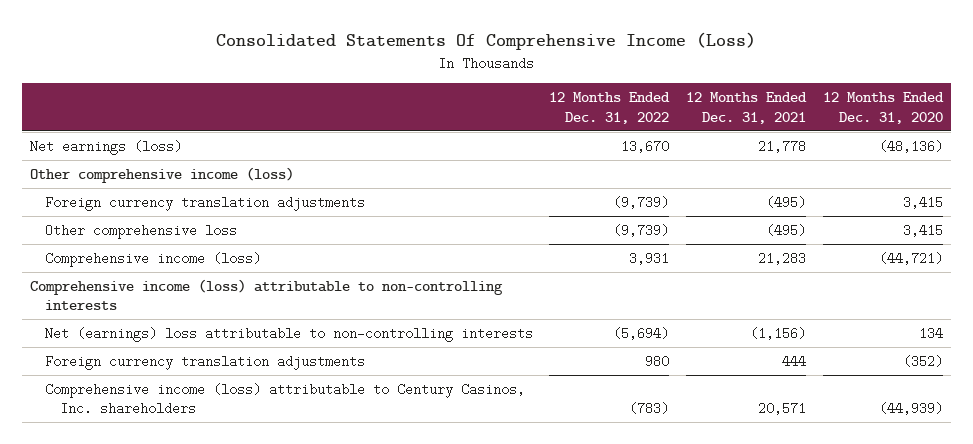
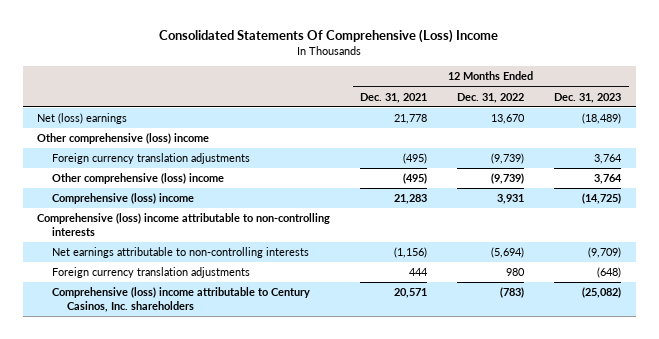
[216,32,757,51] Consolidated Statements Of Comprehensive Income (Loss) -> [159,28,499,43] Consolidated Statements Of Comprehensive (Loss) Income
[822,92,944,124] 12 Months Ended Dec. 31, 2020 -> none
none -> [554,92,622,103] Dec. 31, 2023
[29,139,182,155] Net earnings (loss) -> [37,113,128,125] Net (loss) earnings
[29,166,294,183] Other comprehensive income (loss) -> [37,133,210,145] Other comprehensive (loss) income
[44,223,237,239] Other comprehensive loss -> [52,173,225,185] Other comprehensive (loss) income
[44,251,261,267] Comprehensive income (loss) -> [52,193,195,205] Comprehensive (loss) income
[29,278,503,311] Comprehensive income (loss) attributable to non-controlling interests -> [37,213,331,236] Comprehensive (loss) income attributable to non-controlling interests
[44,326,533,342] Net (earnings) loss attributable to non-controlling interests -> [52,247,310,259] Net earnings attributable to non-controlling interests
[44,382,525,416] Comprehensive income (loss) attributable to Century Casinos, Inc. shareholders -> [52,287,311,312] Comprehensive (loss) income attributable to Century Casinos, Inc. shareholders

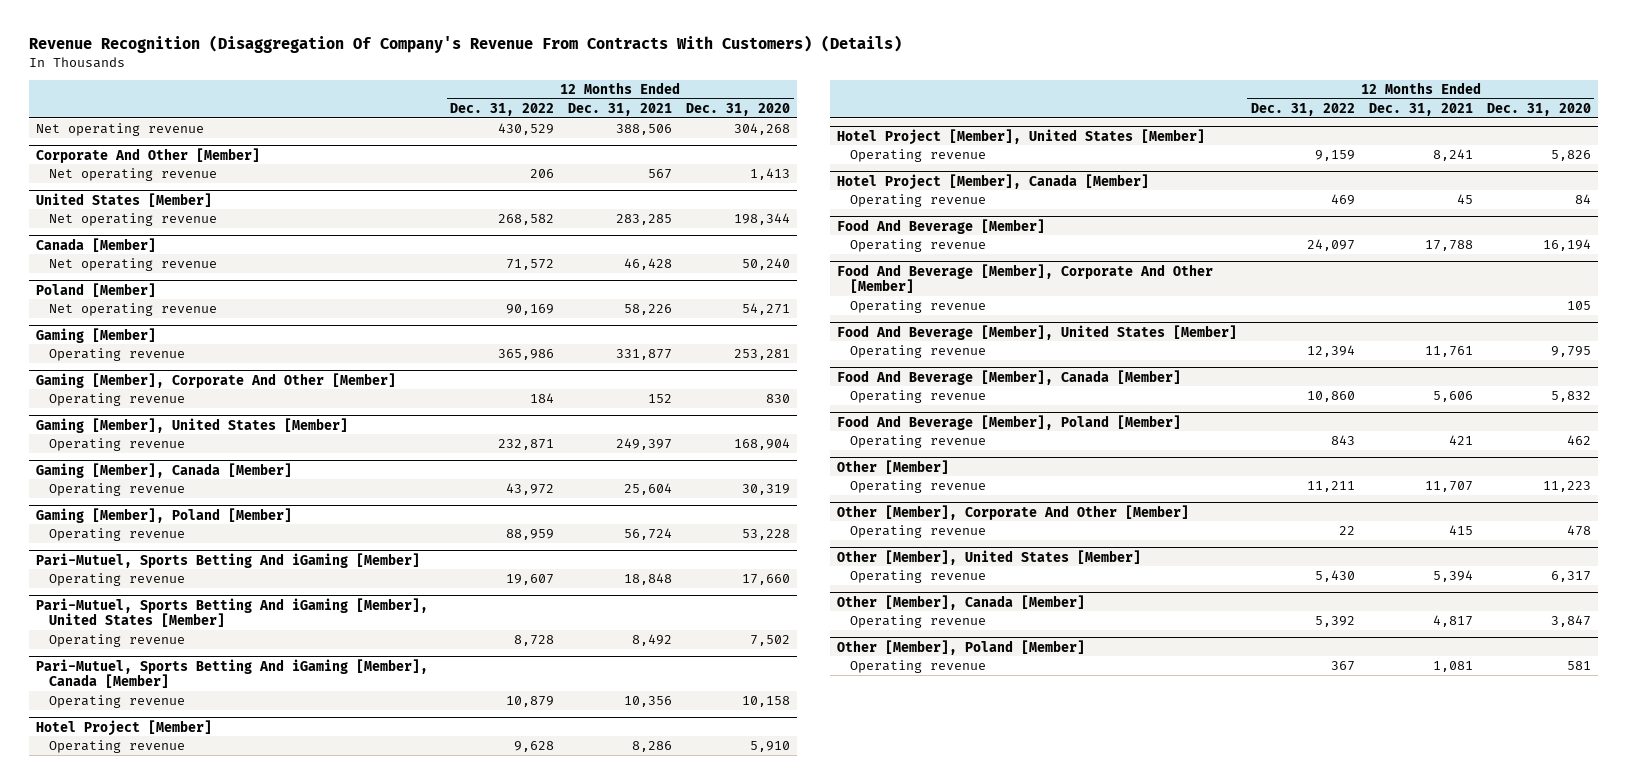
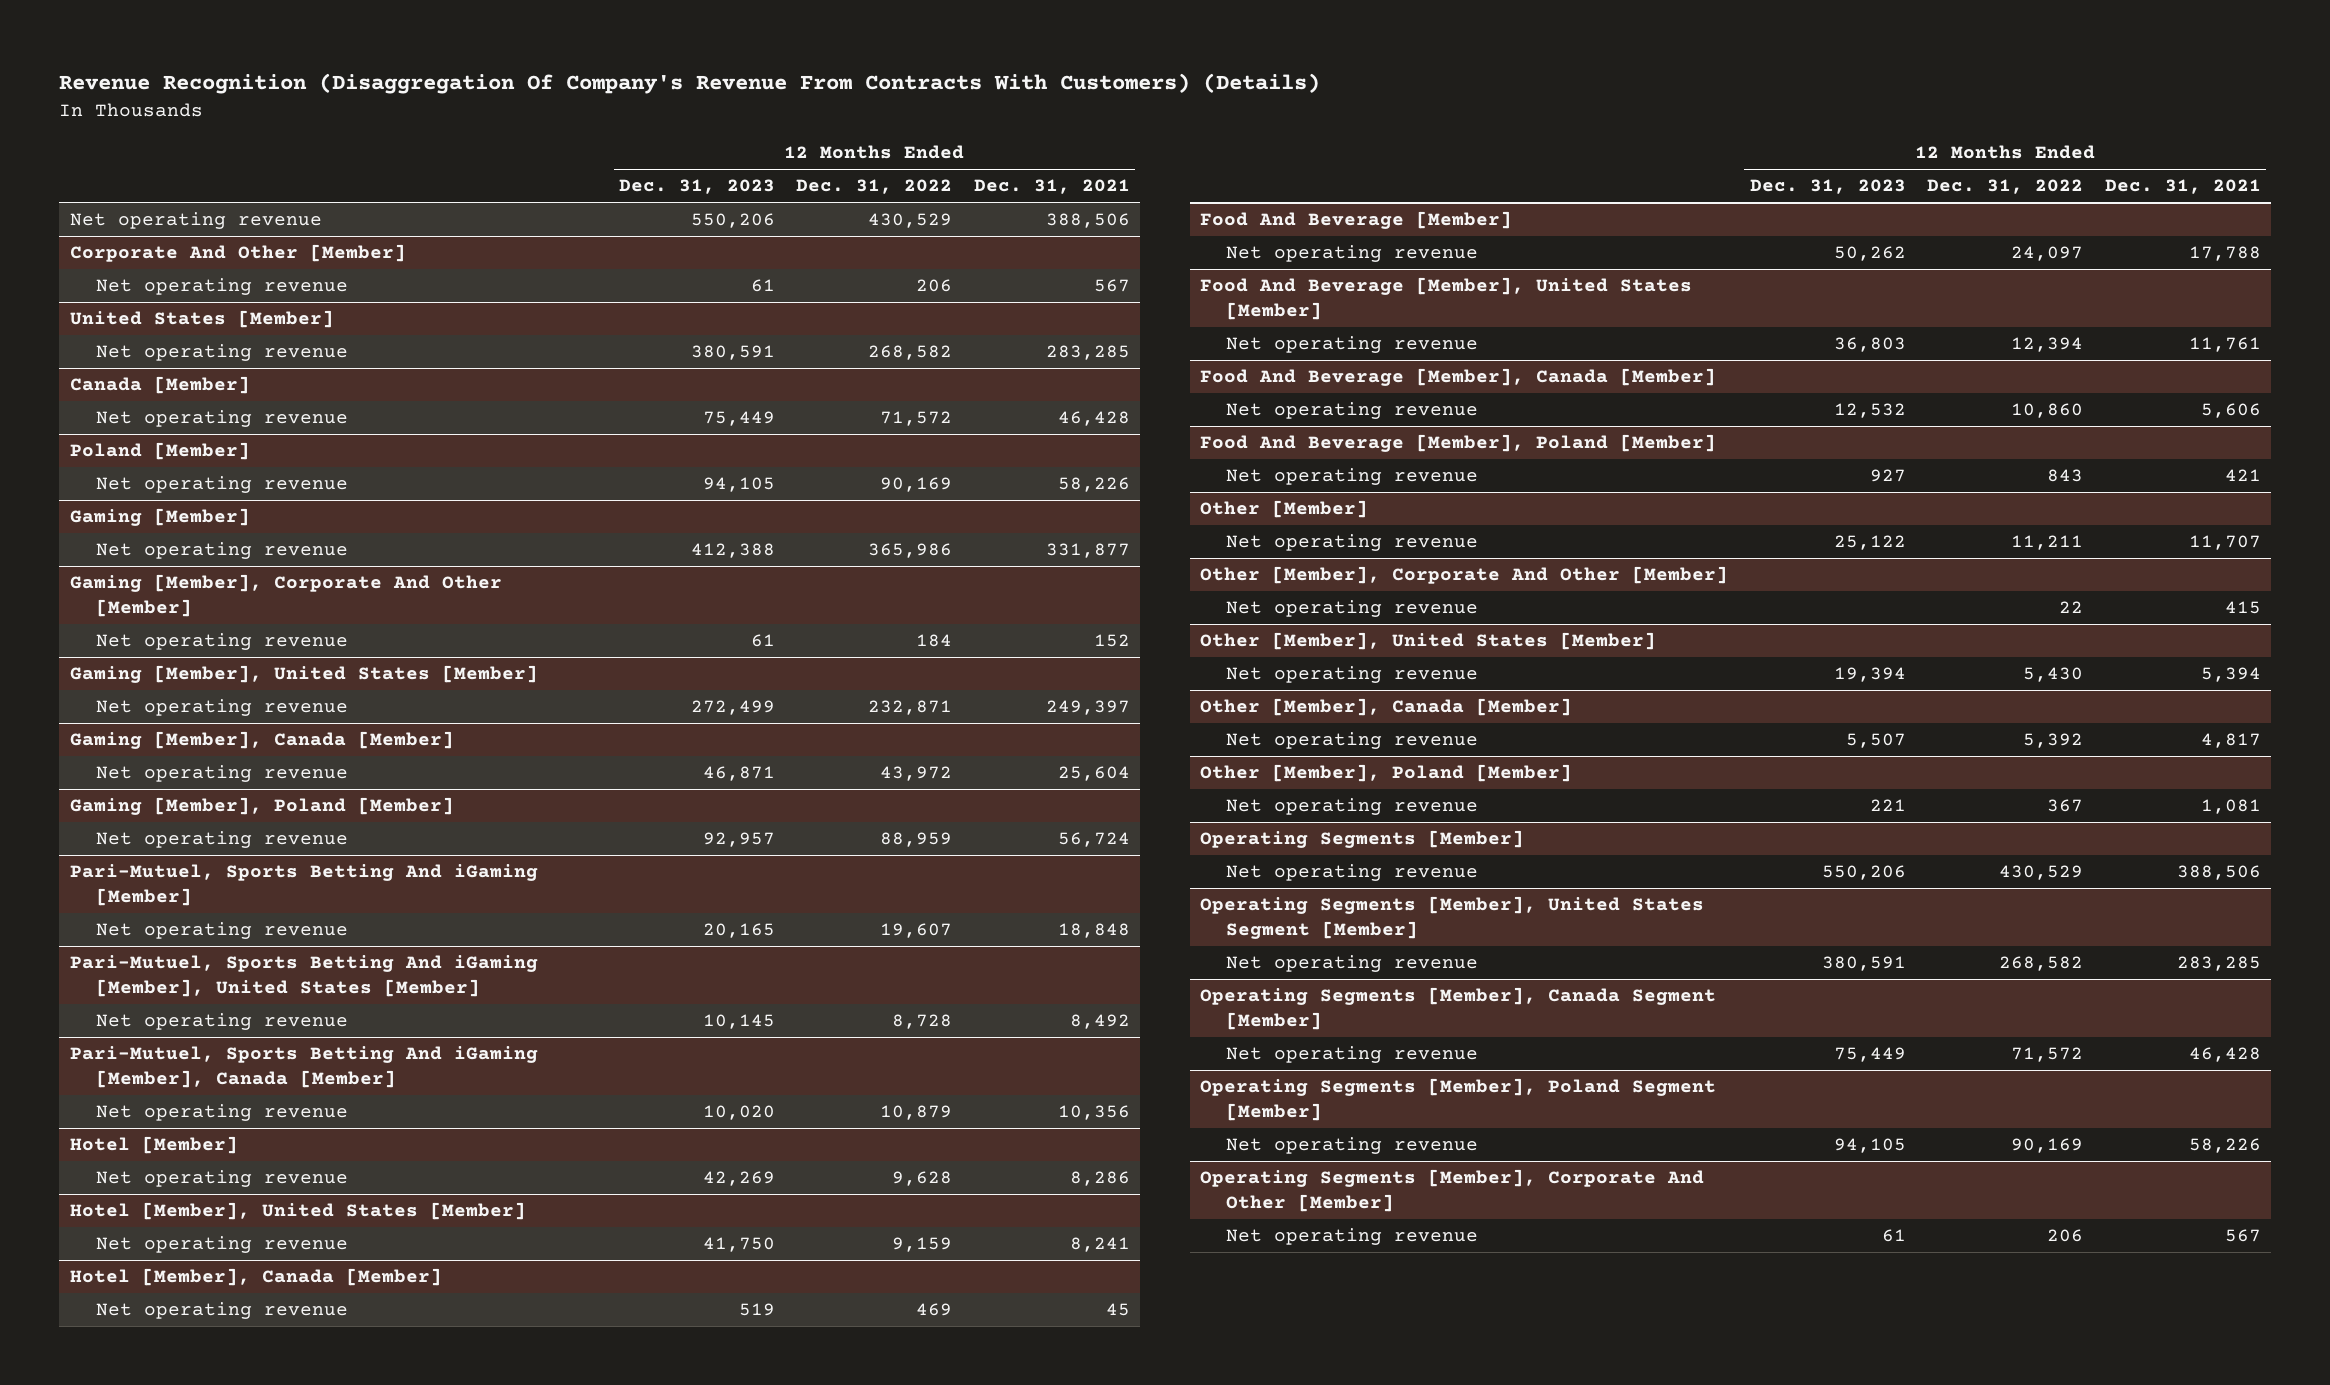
[686,102,791,116] Dec. 31, 2020 -> none
none -> [618,179,775,195] Dec. 31, 2023
[49,348,186,362] Operating revenue -> [95,542,348,560] Net operating revenue
[49,393,186,407] Operating revenue -> [95,633,348,651] Net operating revenue
[49,438,186,452] Operating revenue -> [95,699,348,717] Net operating revenue
[49,483,186,497] Operating revenue -> [95,765,348,783] Net operating revenue
[49,528,186,542] Operating revenue -> [95,831,348,849] Net operating revenue
[49,573,186,587] Operating revenue -> [95,922,348,940] Net operating revenue
[49,634,186,648] Operating revenue -> [95,1013,348,1031] Net operating revenue
[49,695,186,709] Operating revenue -> [95,1104,348,1122] Net operating revenue
[36,719,213,736] Hotel Project [Member] -> [69,1136,238,1155] Hotel [Member]
[49,740,186,754] Operating revenue -> [95,1170,348,1188] Net operating revenue
[836,128,1205,145] Hotel Project [Member], United States [Member] -> [69,1202,526,1221] Hotel [Member], United States [Member]
[849,149,986,163] Operating revenue -> [95,1236,348,1254] Net operating revenue
[836,173,1149,190] Hotel Project [Member], Canada [Member] -> [69,1268,442,1287] Hotel [Member], Canada [Member]
[849,194,986,208] Operating revenue -> [95,1302,348,1320] Net operating revenue
[836,263,1213,293] Food And Beverage [Member], Corporate And Other [Member] -> none
[849,300,986,314] Operating revenue -> none
[849,239,986,253] Operating revenue -> [1226,245,1479,263] Net operating revenue
[849,345,986,359] Operating revenue -> [1226,336,1479,354] Net operating revenue
[849,390,986,404] Operating revenue -> [1226,402,1479,420] Net operating revenue
[849,435,986,449] Operating revenue -> [1226,468,1479,486] Net operating revenue
[849,480,986,494] Operating revenue -> [1226,534,1479,552] Net operating revenue
[849,525,986,539] Operating revenue -> [1226,600,1479,618] Net operating revenue
[849,570,986,584] Operating revenue -> [1226,666,1479,684] Net operating revenue
[849,615,986,629] Operating revenue -> [1226,732,1479,750] Net operating revenue
[849,660,986,674] Operating revenue -> [1226,798,1479,816] Net operating revenue
none -> [1200,830,1525,849] Operating Segments [Member]
none -> [1226,864,1479,882] Net operating revenue
none -> [1200,896,1705,939] Operating Segments [Member], United States Segment [Member]
none -> [1226,955,1479,973] Net operating revenue
none -> [1200,987,1717,1030] Operating Segments [Member], Canada Segment [Member]
none -> [1226,1046,1479,1064] Net operating revenue
none -> [1200,1078,1717,1121] Operating Segments [Member], Poland Segment [Member]
none -> [1226,1137,1479,1155] Net operating revenue
none -> [1200,1169,1705,1212] Operating Segments [Member], Corporate And Other [Member]
none -> [1226,1228,1479,1246] Net operating revenue

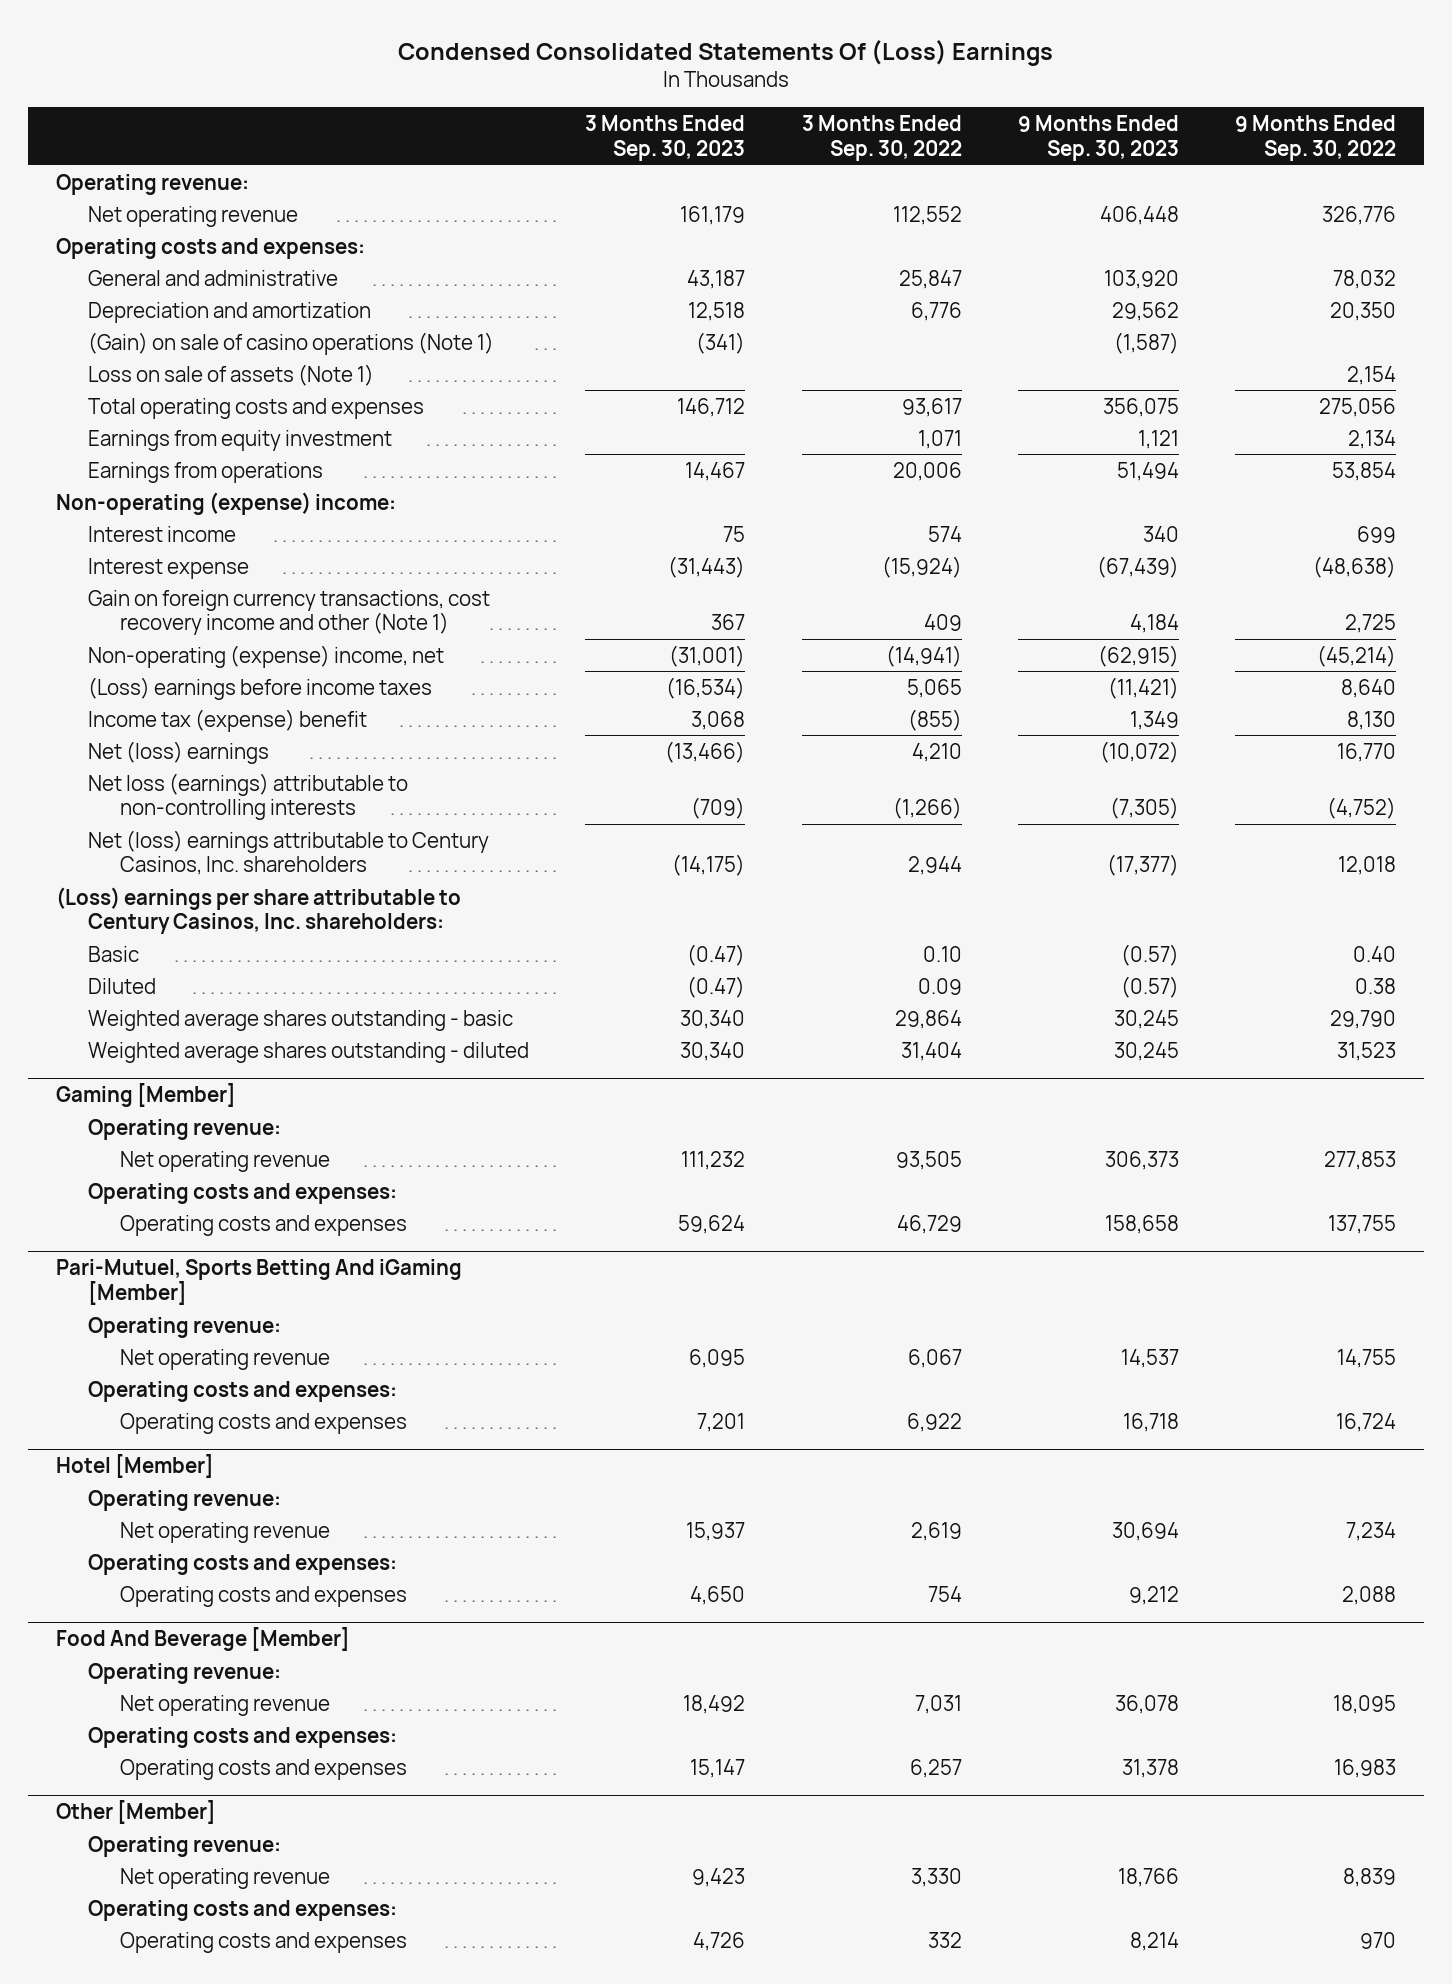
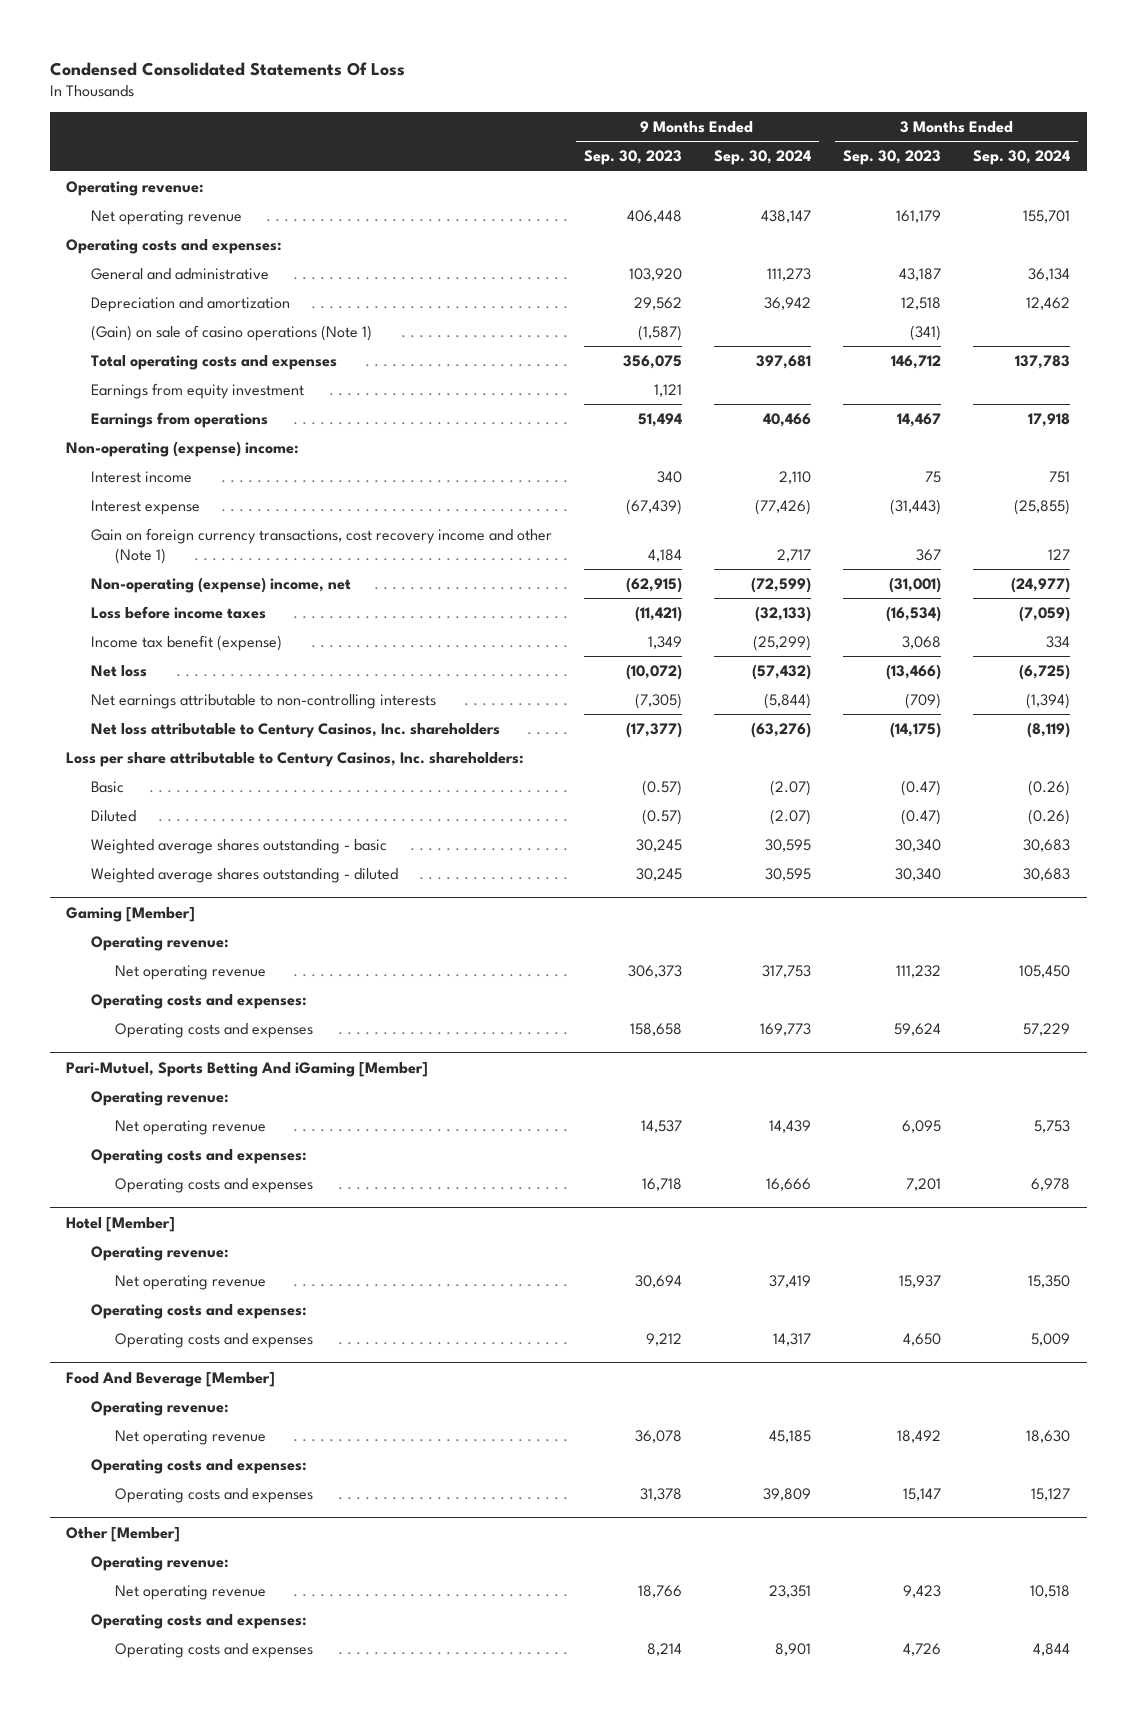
[398,39,1054,66] Condensed Consolidated Statements Of (Loss) Earnings -> [50,61,406,76] Condensed Consolidated Statements Of Loss
[801,115,962,161] 3 Months Ended Sep. 30, 2022 -> none
[1235,115,1397,161] 9 Months Ended Sep. 30, 2022 -> none
none -> [714,150,812,166] Sep. 30, 2024
none -> [973,150,1071,166] Sep. 30, 2024
[88,363,375,386] Loss on sale of assets (Note 1) -> none
[88,676,433,700] (Loss) earnings before income taxes -> [90,605,266,619] Loss before income taxes
[88,708,368,732] Income tax (expense) benefit -> [90,634,282,651] Income tax benefit (expense)
[88,740,270,764] Net (loss) earnings -> [90,664,147,677] Net loss
[88,772,409,821] Net loss (earnings) attributable to non-controlling interests -> [90,693,436,709] Net earnings attributable to non-controlling interests
[88,829,490,876] Net (loss) earnings attributable to Century Casinos, Inc. shareholders -> [90,722,500,738] Net loss attributable to Century Casinos, Inc. shareholders
[55,886,461,935] (Loss) earnings per share attributable to Century Casinos, Inc. shareholders: -> [66,751,525,767] Loss per share attributable to Century Casinos, Inc. shareholders:

